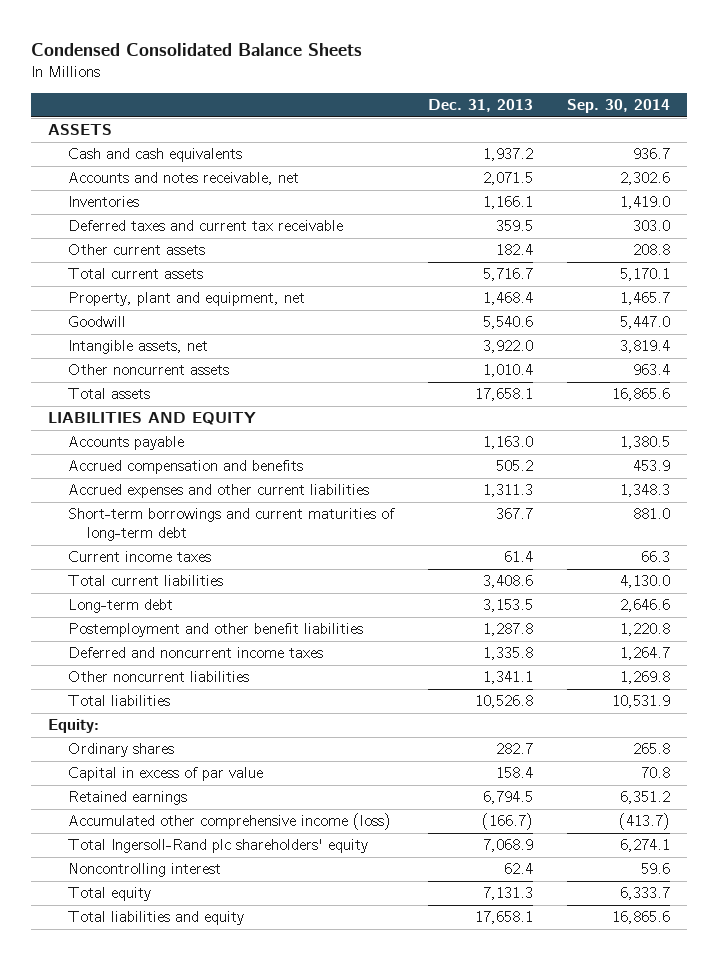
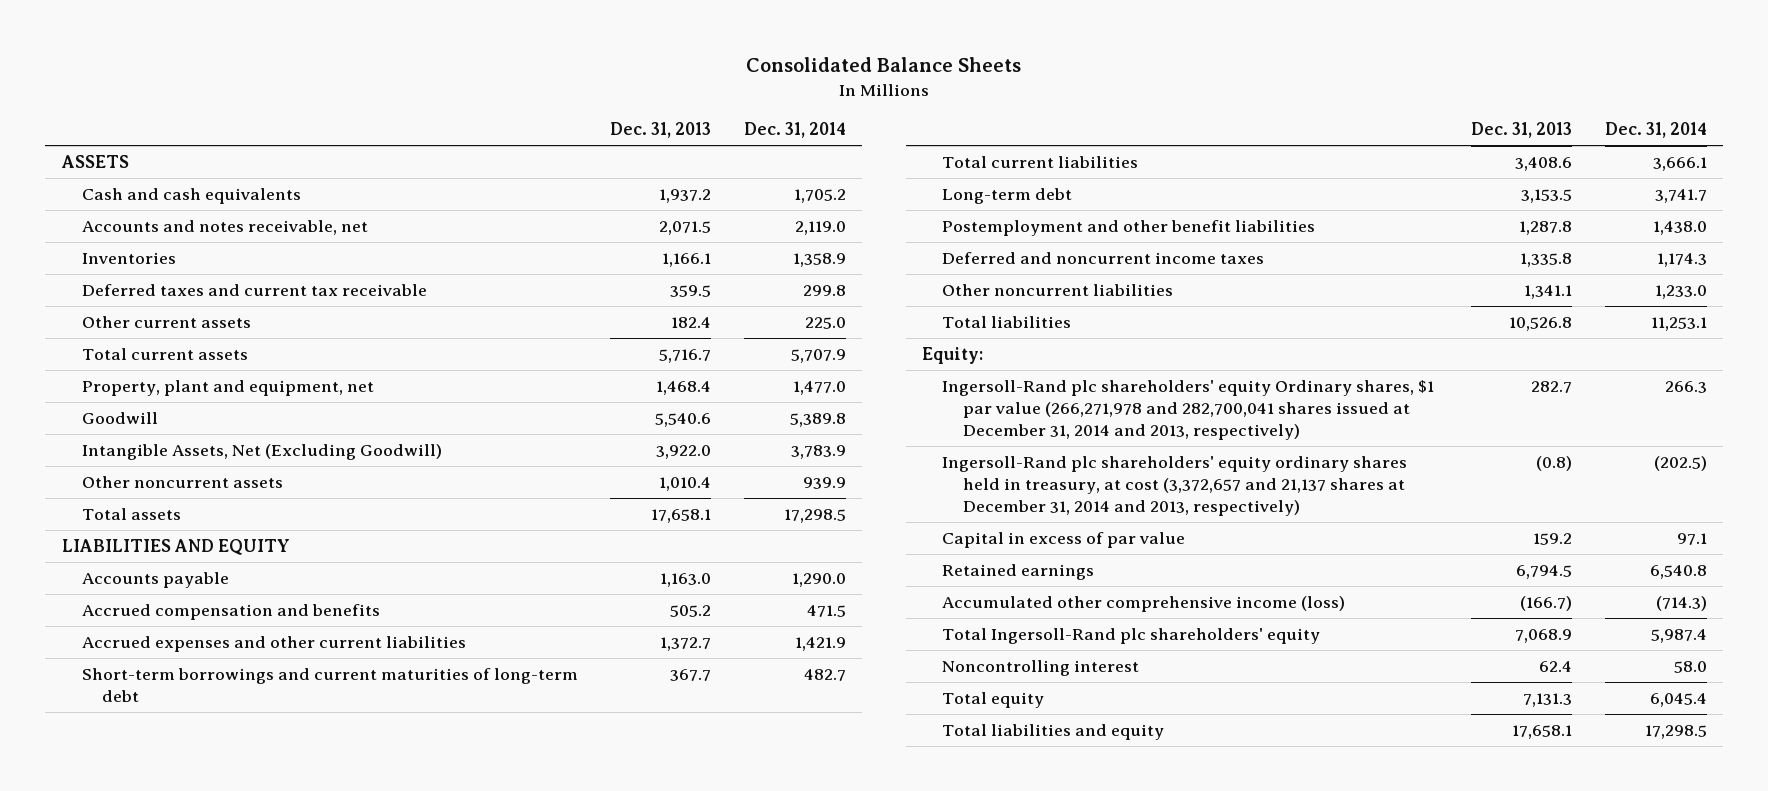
[31,42,363,56] Condensed Consolidated Balance Sheets -> [746,57,1022,73] Consolidated Balance Sheets
[566,99,670,114] Sep. 30, 2014 -> none
none -> [743,122,846,139] Dec. 31, 2014
[67,340,208,355] Intangible assets, net -> [81,443,442,460] Intangible Assets, Net (Excluding Goodwill)
[482,484,533,498] 1,311.3 -> [660,636,712,651] 1,372.7
[67,551,211,563] Current income taxes -> none
[67,743,174,758] Ordinary shares -> [942,379,1435,441] Ingersoll-Rand plc shareholders' equity Ordinary shares, $1 par value (266,271,978 and 282,700,041 shares issued at December 31, 2014 and 2013, respectively)
none -> [942,455,1408,517] Ingersoll-Rand plc shareholders' equity ordinary shares held in treasury, at cost (3,372,657 and 21,137 shares at December 31, 2014 and 2013, respectively)
[495,767,533,779] 158.4 -> [1532,532,1572,545] 159.2

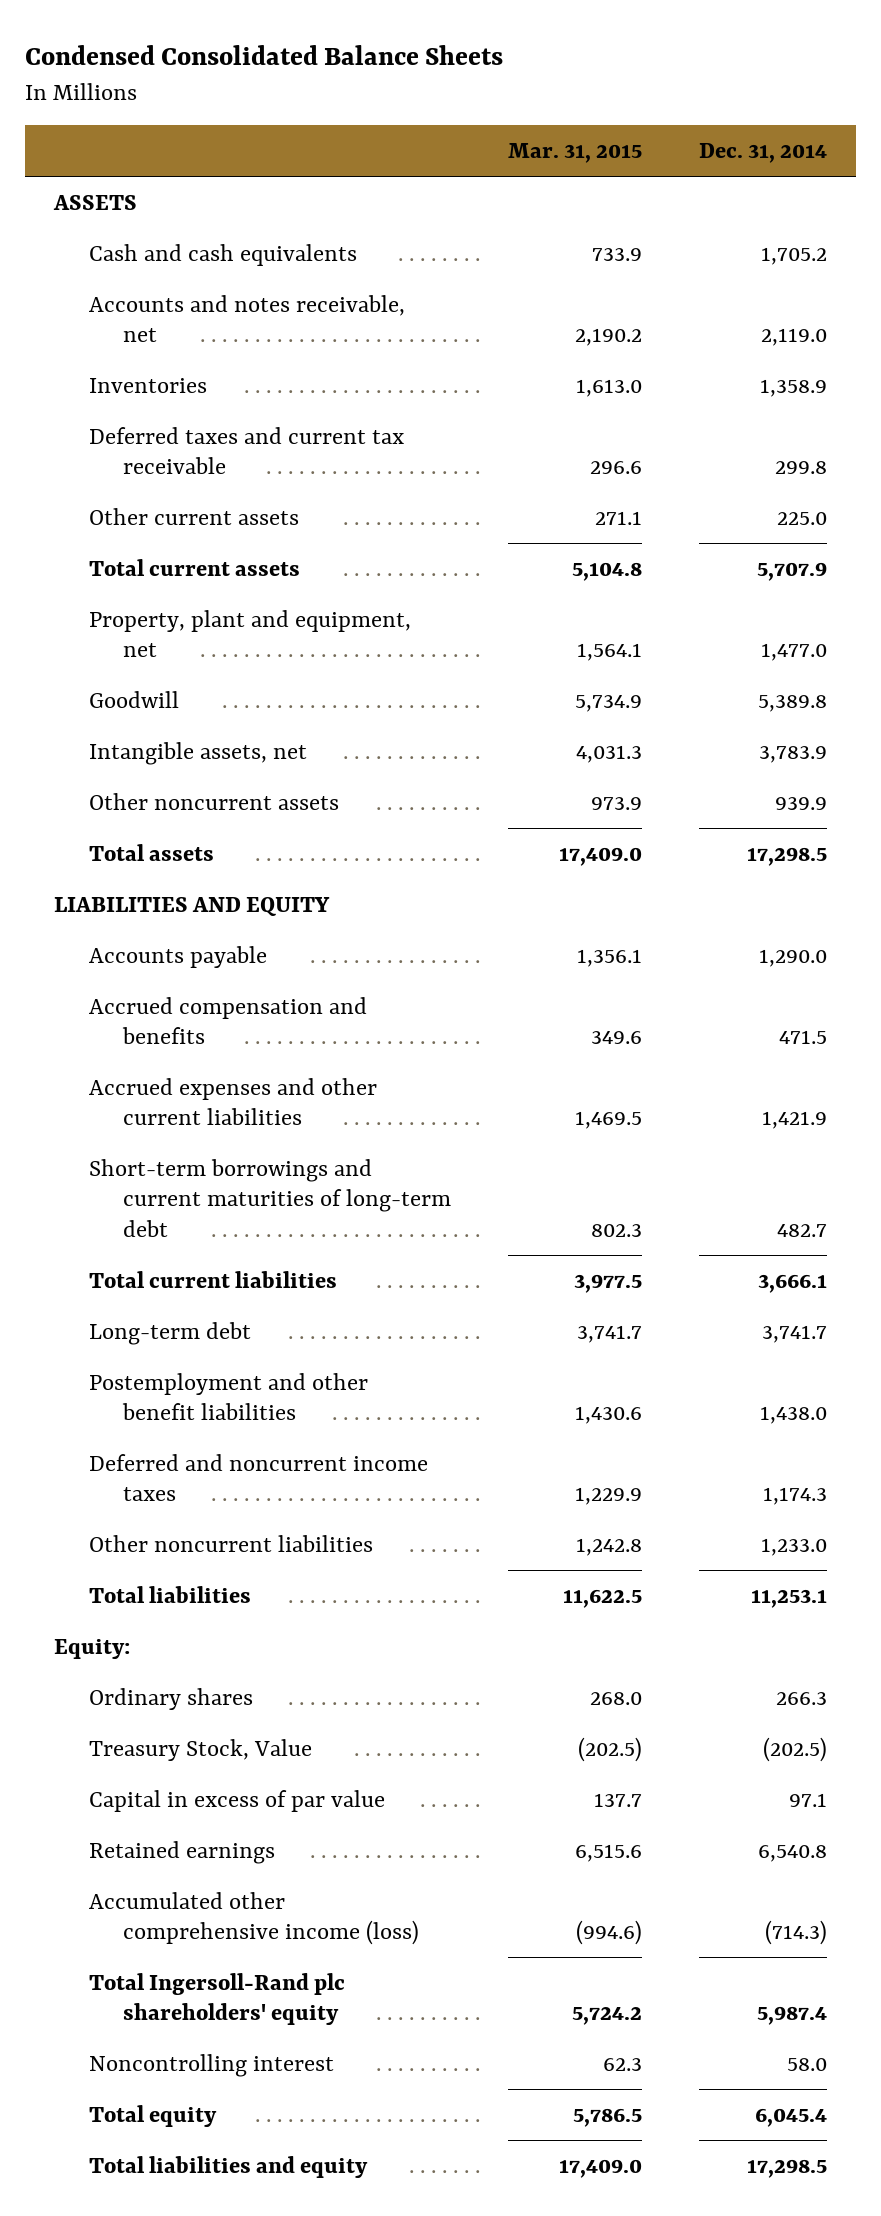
[746,57,1022,73] Consolidated Balance Sheets -> [25,45,504,66] Condensed Consolidated Balance Sheets
[610,122,712,139] Dec. 31, 2013 -> none
none -> [508,142,643,163] Mar. 31, 2015
[81,443,442,460] Intangible Assets, Net (Excluding Goodwill) -> [88,741,307,765] Intangible assets, net
[942,379,1435,441] Ingersoll-Rand plc shareholders' equity Ordinary shares, $1 par value (266,271,978 and 282,700,041 shares issued at December 31, 2014 and 2013, respectively) -> [88,1687,253,1710] Ordinary shares
[942,455,1408,517] Ingersoll-Rand plc shareholders' equity ordinary shares held in treasury, at cost (3,372,657 and 21,137 shares at December 31, 2014 and 2013, respectively) -> [88,1738,312,1761] Treasury Stock, Value

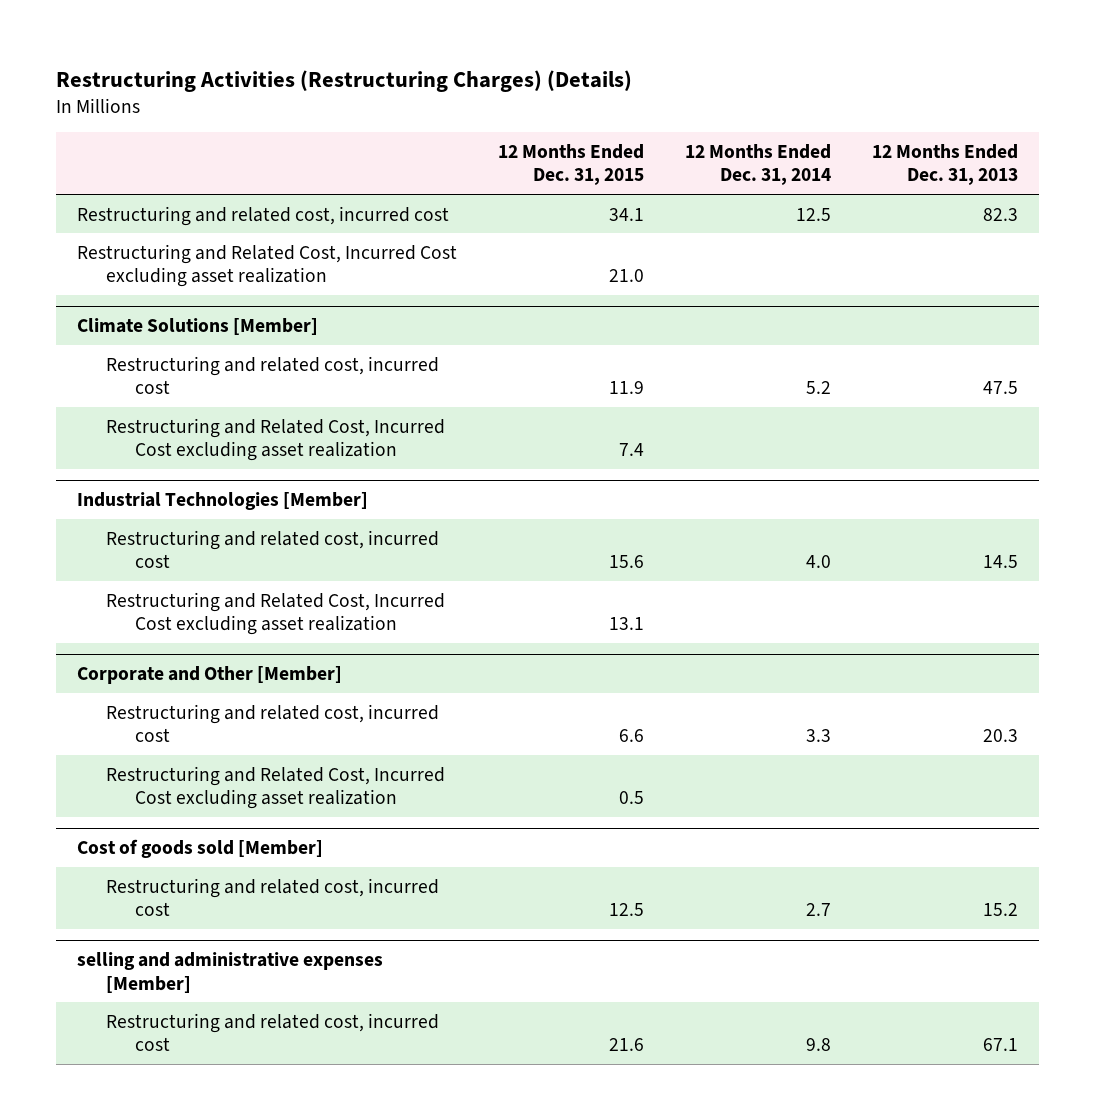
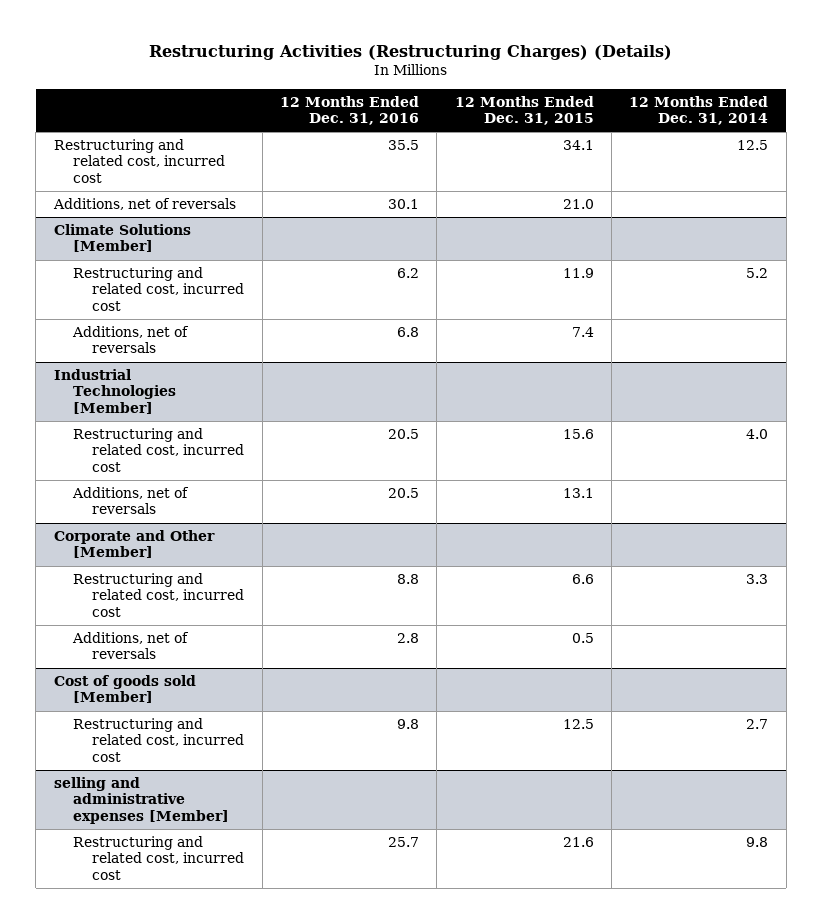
[872,144,1019,186] 12 Months Ended Dec. 31, 2013 -> none
none -> [280,95,420,126] 12 Months Ended Dec. 31, 2016
[76,243,457,287] Restructuring and Related Cost, Incurred Cost excluding asset realization -> [52,198,236,211] Additions, net of reversals
[105,417,445,461] Restructuring and Related Cost, Incurred Cost excluding asset realization -> [72,326,190,354] Additions, net of reversals
[105,591,445,635] Restructuring and Related Cost, Incurred Cost excluding asset realization -> [72,487,190,515] Additions, net of reversals
[105,765,445,809] Restructuring and Related Cost, Incurred Cost excluding asset realization -> [72,632,190,660] Additions, net of reversals

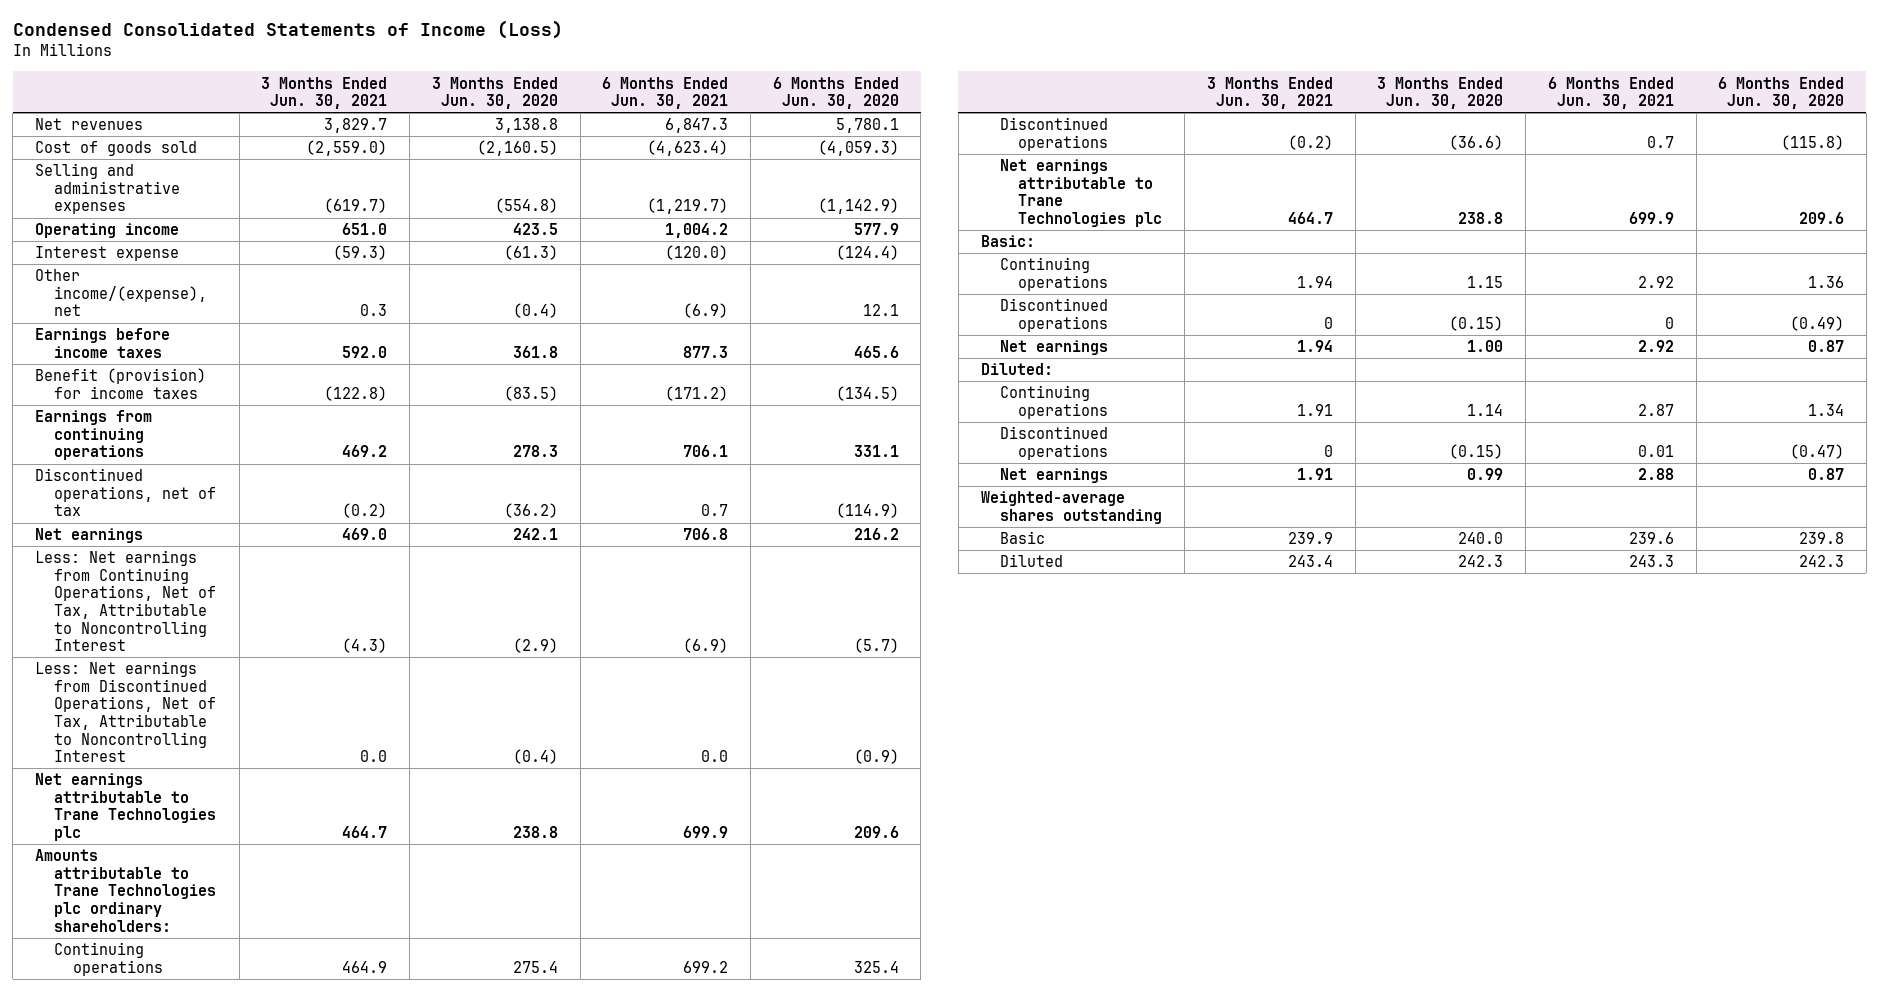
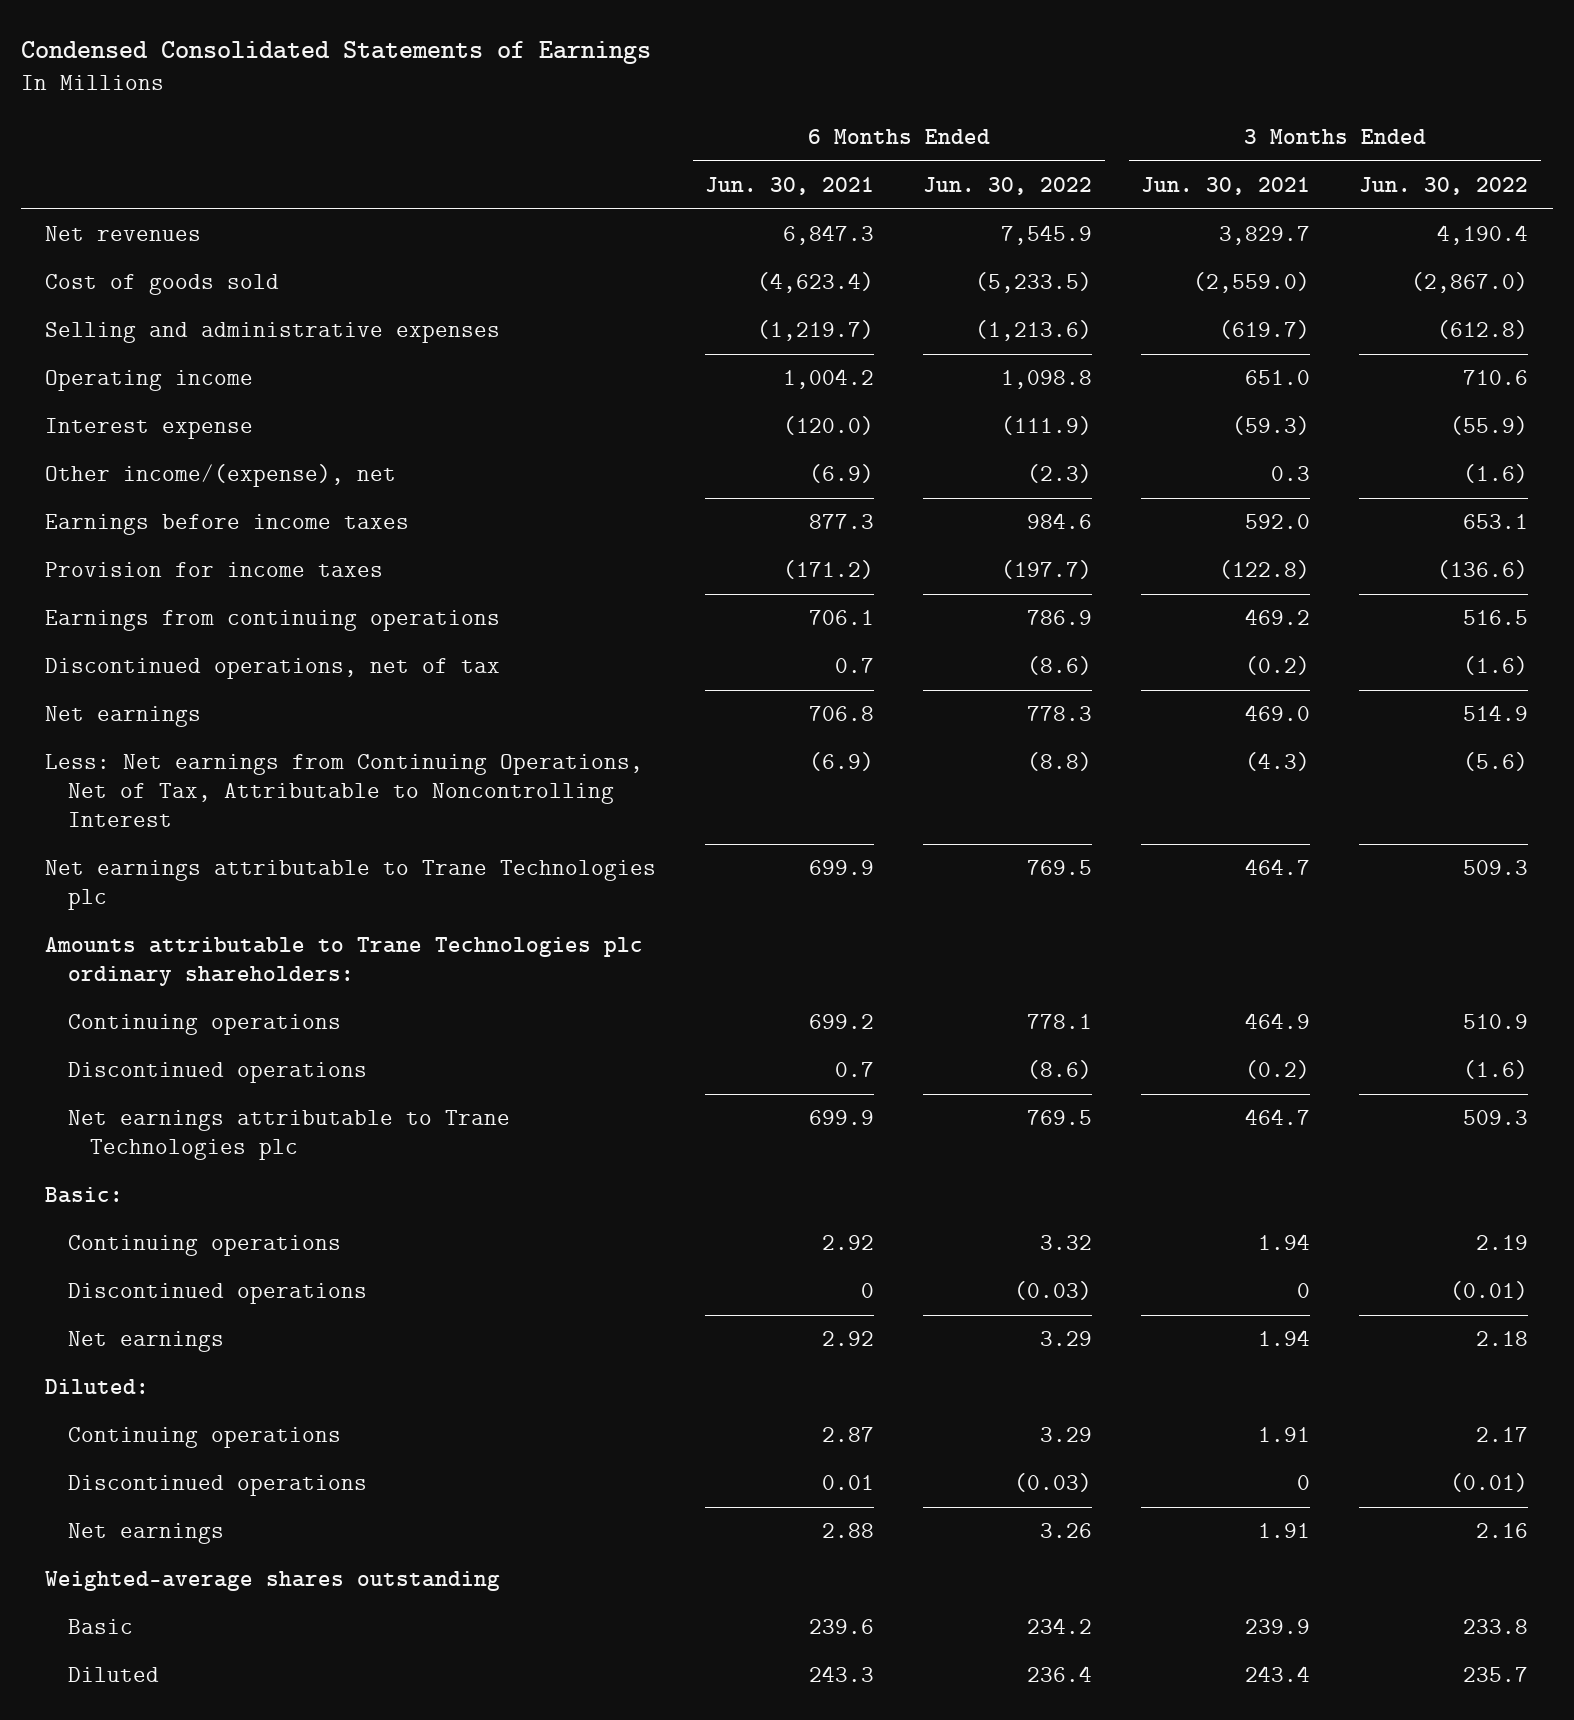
[12,20,563,40] Condensed Consolidated Statements of Income (Loss) -> [21,40,652,64] Condensed Consolidated Statements of Earnings
[431,76,558,110] 3 Months Ended Jun. 30, 2020 -> none
[772,76,899,110] 6 Months Ended Jun. 30, 2020 -> none
none -> [923,176,1093,195] Jun. 30, 2022
none -> [1359,176,1529,195] Jun. 30, 2022
[35,368,207,399] Benefit (provision) for income taxes -> [45,562,384,578] Provision for income taxes
[35,661,217,763] Less: Net earnings from Discontinued Operations, Net of Tax, Attributable to Noncontrolling Interest -> none

